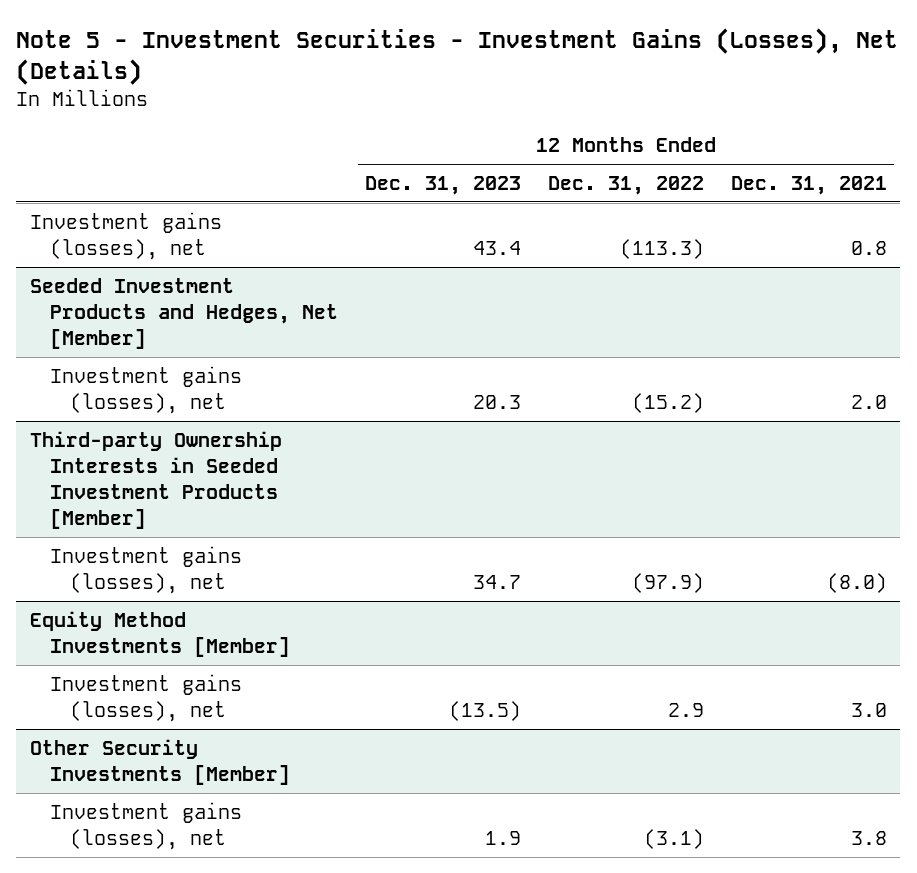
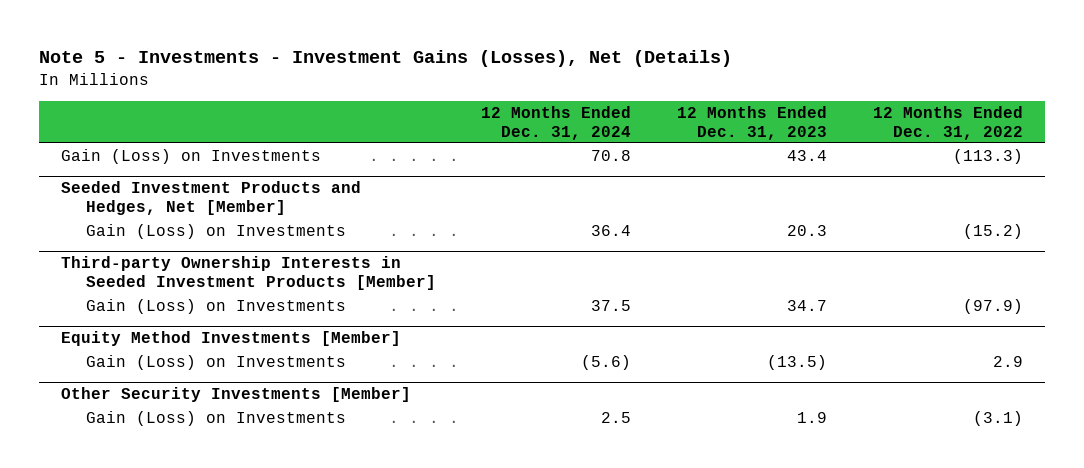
[16,27,899,86] Note 5 - Investment Securities - Investment Gains (Losses), Net (Details) -> [38,50,732,68] Note 5 - Investments - Investment Gains (Losses), Net (Details)
[730,175,887,195] Dec. 31, 2021 -> none
none -> [481,105,632,140] 12 Months Ended Dec. 31, 2024
[29,211,222,260] Investment gains (losses), net -> [61,148,322,164] Gain (Loss) on Investments
[50,365,243,414] Investment gains (losses), net -> [85,223,346,239] Gain (Loss) on Investments
[50,545,243,594] Investment gains (losses), net -> [85,298,346,314] Gain (Loss) on Investments
[50,673,243,722] Investment gains (losses), net -> [85,354,346,370] Gain (Loss) on Investments
[50,801,243,850] Investment gains (losses), net -> [85,410,346,426] Gain (Loss) on Investments

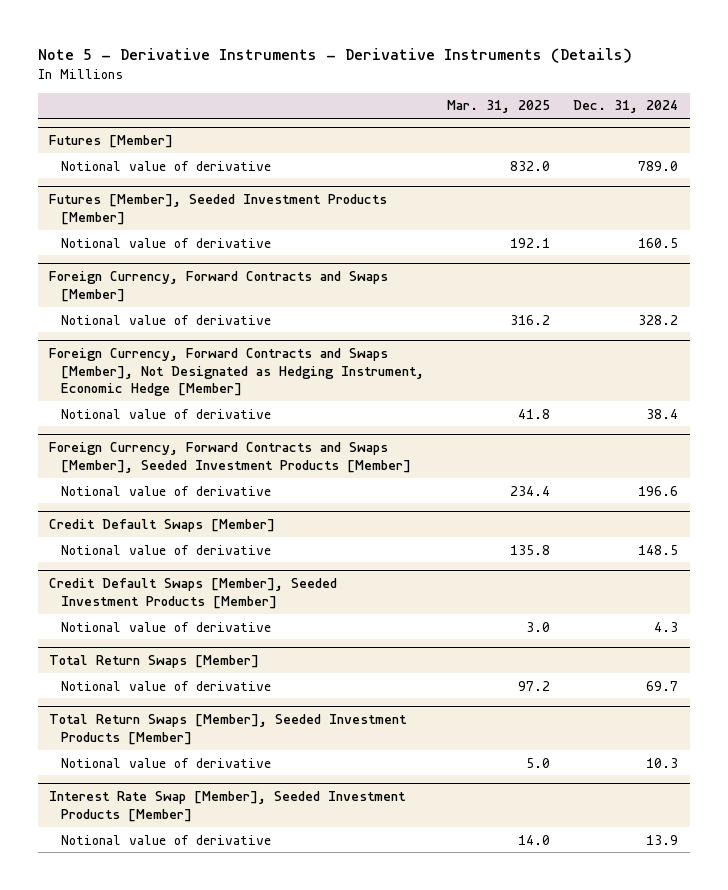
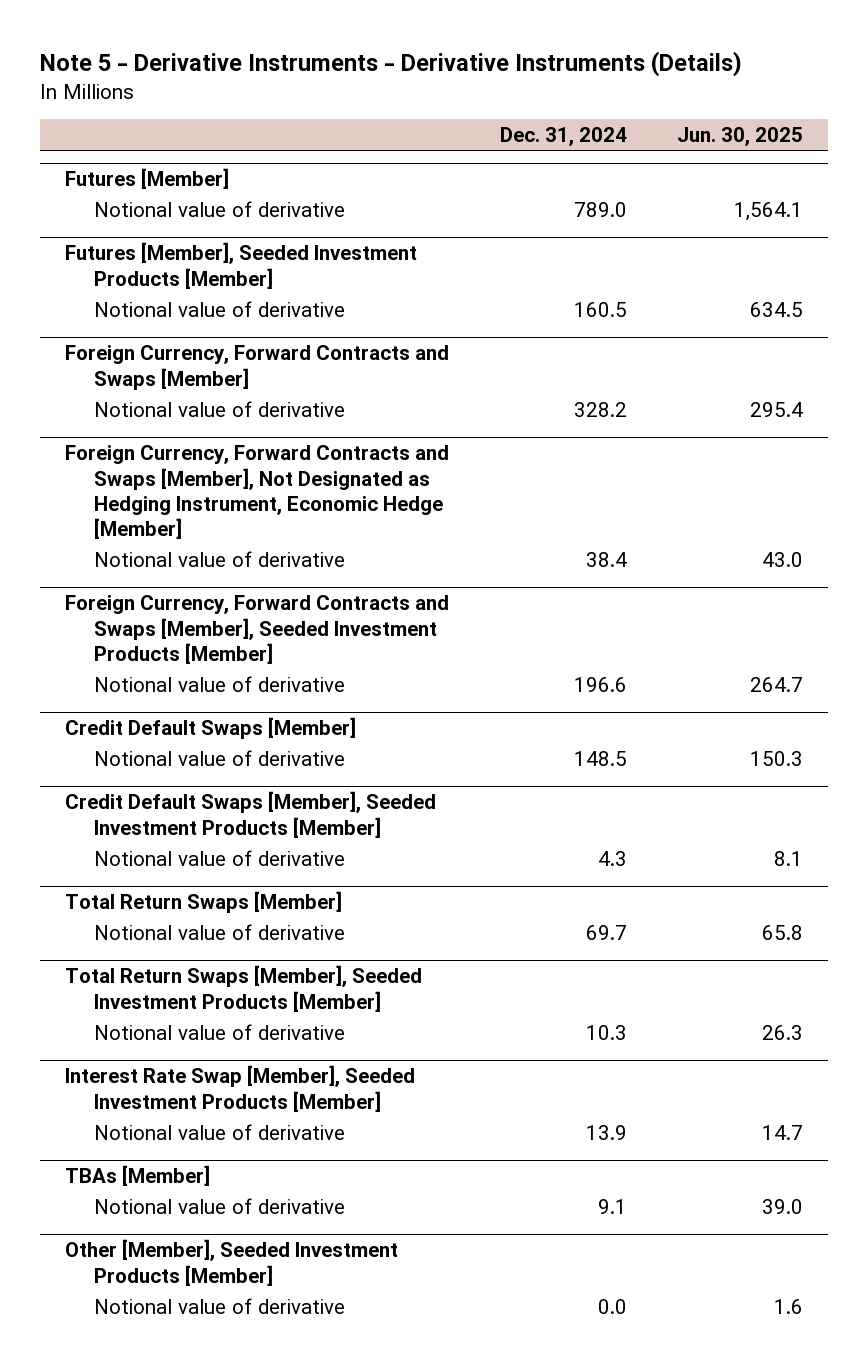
[447,100,551,114] Mar. 31, 2025 -> none
none -> [677,127,804,147] Jun. 30, 2025
none -> [64,1165,210,1187] TBAs [Member]
none -> [93,1197,345,1214] Notional value of derivative
none -> [64,1239,398,1286] Other [Member], Seeded Investment Products [Member]
none -> [93,1297,345,1314] Notional value of derivative

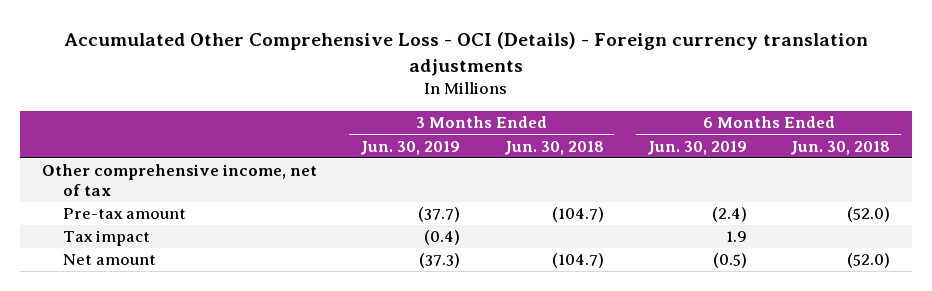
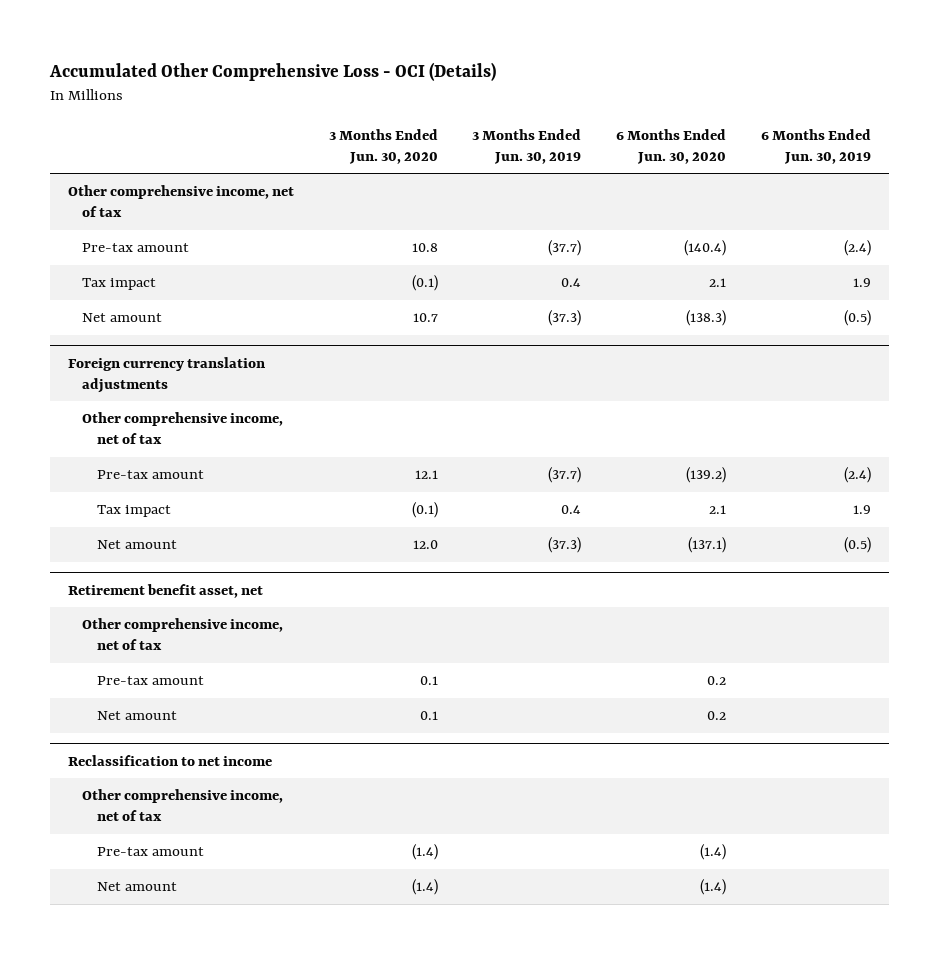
[64,32,869,76] Accumulated Other Comprehensive Loss - OCI (Details) - Foreign currency translation adjustments -> [49,62,497,82] Accumulated Other Comprehensive Loss - OCI (Details)
[503,140,604,155] Jun. 30, 2018 -> none
[790,140,891,155] Jun. 30, 2018 -> none
none -> [328,128,438,164] 3 Months Ended Jun. 30, 2020
none -> [616,128,727,164] 6 Months Ended Jun. 30, 2020
[424,230,461,246] (0.4) -> [561,278,582,288] 0.4
none -> [67,356,265,394] Foreign currency translation adjustments
none -> [82,412,284,445] Other comprehensive income, net of tax
none -> [96,470,204,480] Pre-tax amount
none -> [96,505,171,518] Tax impact
none -> [96,540,177,550] Net amount
none -> [67,583,263,598] Retirement benefit asset, net
none -> [82,618,284,651] Other comprehensive income, net of tax
none -> [96,676,204,686] Pre-tax amount
none -> [96,711,177,721] Net amount
none -> [67,754,272,766] Reclassification to net income
none -> [82,789,284,822] Other comprehensive income, net of tax
none -> [96,847,204,857] Pre-tax amount
none -> [96,882,177,892] Net amount

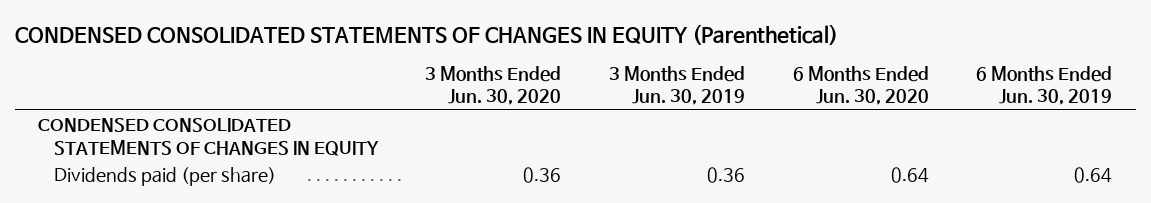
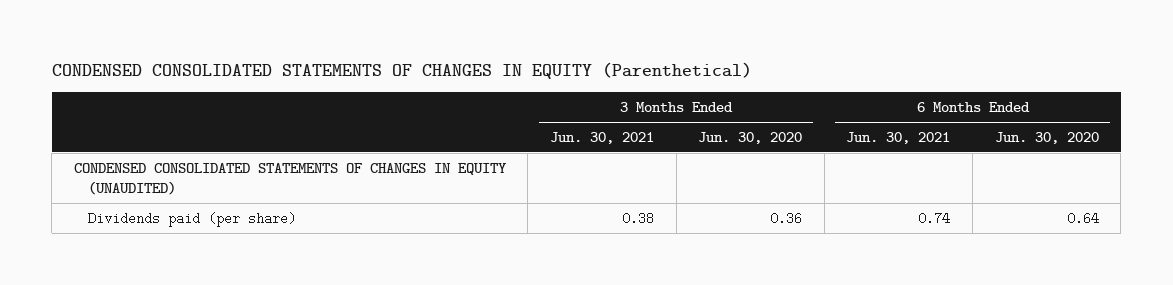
[609,65,746,106] 3 Months Ended Jun. 30, 2019 -> none
[976,65,1113,106] 6 Months Ended Jun. 30, 2019 -> none
none -> [550,131,655,144] Jun. 30, 2021
none -> [846,131,951,144] Jun. 30, 2021
[38,118,379,156] CONDENSED CONSOLIDATED STATEMENTS OF CHANGES IN EQUITY -> [73,162,507,195] CONDENSED CONSOLIDATED STATEMENTS OF CHANGES IN EQUITY (UNAUDITED)

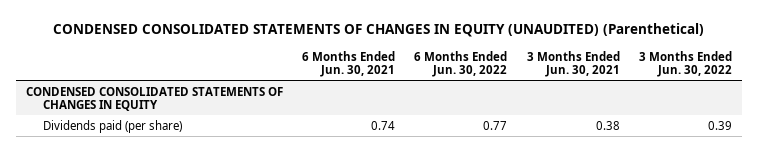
[51,62,752,80] CONDENSED CONSOLIDATED STATEMENTS OF CHANGES IN EQUITY (Parenthetical) -> [52,23,704,38] CONDENSED CONSOLIDATED STATEMENTS OF CHANGES IN EQUITY (UNAUDITED) (Parenthetical)
[698,131,803,144] Jun. 30, 2020 -> none
[994,131,1099,144] Jun. 30, 2020 -> none
none -> [414,50,508,78] 6 Months Ended Jun. 30, 2022
none -> [639,50,733,78] 3 Months Ended Jun. 30, 2022
[73,162,507,195] CONDENSED CONSOLIDATED STATEMENTS OF CHANGES IN EQUITY (UNAUDITED) -> [25,86,283,112] CONDENSED CONSOLIDATED STATEMENTS OF CHANGES IN EQUITY

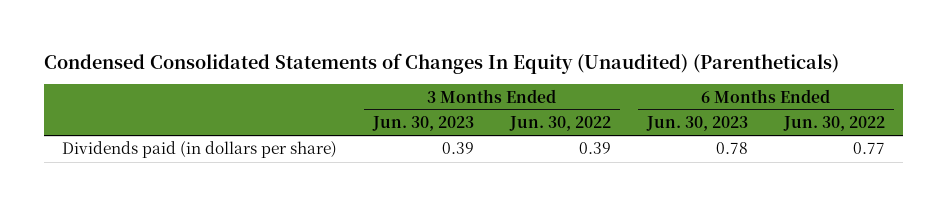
[52,23,704,38] CONDENSED CONSOLIDATED STATEMENTS OF CHANGES IN EQUITY (UNAUDITED) (Parenthetical) -> [44,52,840,74] Condensed Consolidated Statements of Changes In Equity (Unaudited) (Parentheticals)
[302,50,396,78] 6 Months Ended Jun. 30, 2021 -> none
[526,50,620,78] 3 Months Ended Jun. 30, 2021 -> none
none -> [372,116,475,132] Jun. 30, 2023
none -> [646,116,749,132] Jun. 30, 2023
[25,86,283,112] CONDENSED CONSOLIDATED STATEMENTS OF CHANGES IN EQUITY -> none
[43,119,183,133] Dividends paid (per share) -> [62,141,338,159] Dividends paid (in dollars per share)

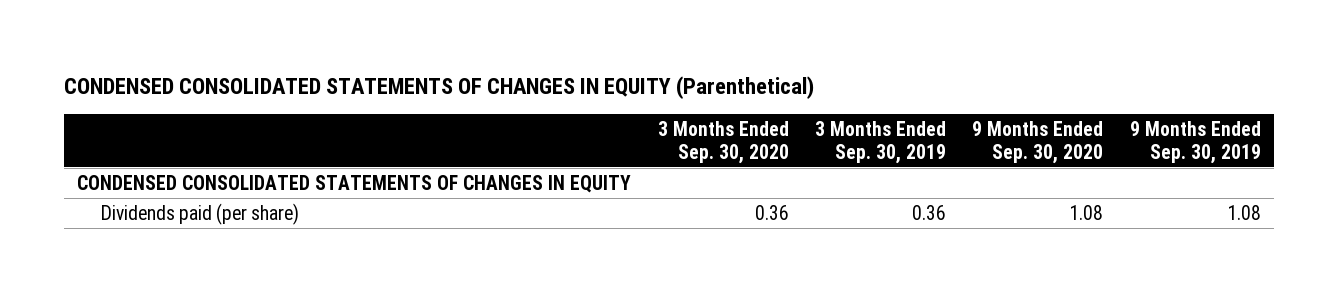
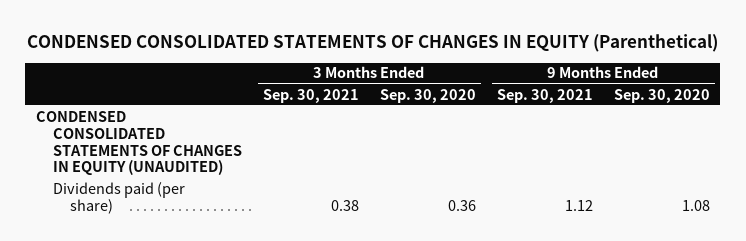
[814,120,946,164] 3 Months Ended Sep. 30, 2019 -> none
[1129,120,1261,164] 9 Months Ended Sep. 30, 2019 -> none
none -> [262,88,359,103] Sep. 30, 2021
none -> [496,88,593,103] Sep. 30, 2021
[77,174,632,193] CONDENSED CONSOLIDATED STATEMENTS OF CHANGES IN EQUITY -> [35,110,242,176] CONDENSED CONSOLIDATED STATEMENTS OF CHANGES IN EQUITY (UNAUDITED)

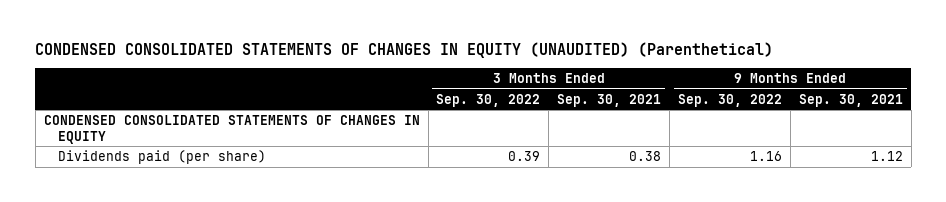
[26,34,718,53] CONDENSED CONSOLIDATED STATEMENTS OF CHANGES IN EQUITY (Parenthetical) -> [35,42,774,59] CONDENSED CONSOLIDATED STATEMENTS OF CHANGES IN EQUITY (UNAUDITED) (Parenthetical)
[379,88,476,103] Sep. 30, 2020 -> none
[613,88,710,103] Sep. 30, 2020 -> none
none -> [436,93,541,107] Sep. 30, 2022
none -> [677,93,782,107] Sep. 30, 2022
[35,110,242,176] CONDENSED CONSOLIDATED STATEMENTS OF CHANGES IN EQUITY (UNAUDITED) -> [43,114,420,144] CONDENSED CONSOLIDATED STATEMENTS OF CHANGES IN EQUITY

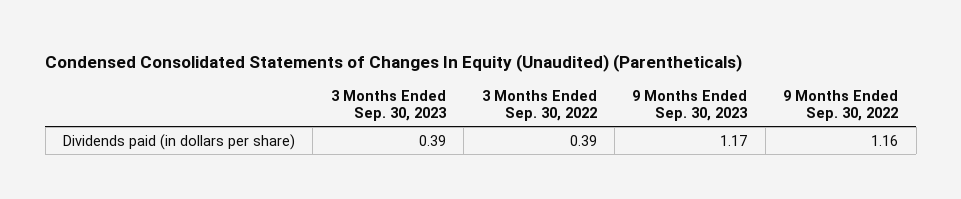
[35,42,774,59] CONDENSED CONSOLIDATED STATEMENTS OF CHANGES IN EQUITY (UNAUDITED) (Parenthetical) -> [45,53,743,72] Condensed Consolidated Statements of Changes In Equity (Unaudited) (Parentheticals)
[557,93,662,107] Sep. 30, 2021 -> none
[798,93,903,107] Sep. 30, 2021 -> none
none -> [330,90,447,122] 3 Months Ended Sep. 30, 2023
none -> [632,90,749,122] 9 Months Ended Sep. 30, 2023
[43,114,420,144] CONDENSED CONSOLIDATED STATEMENTS OF CHANGES IN EQUITY -> none
[57,149,266,164] Dividends paid (per share) -> [62,133,295,150] Dividends paid (in dollars per share)

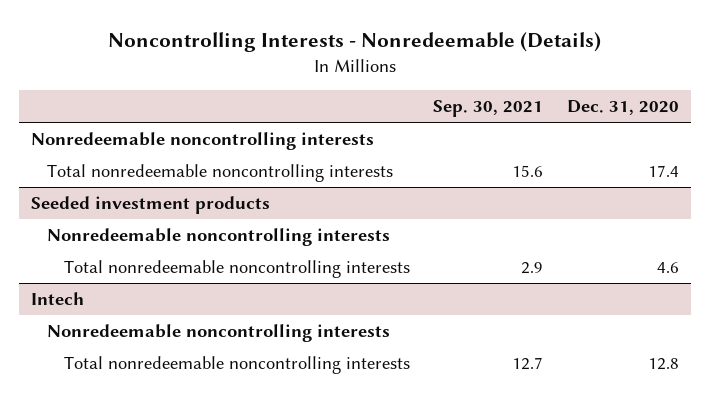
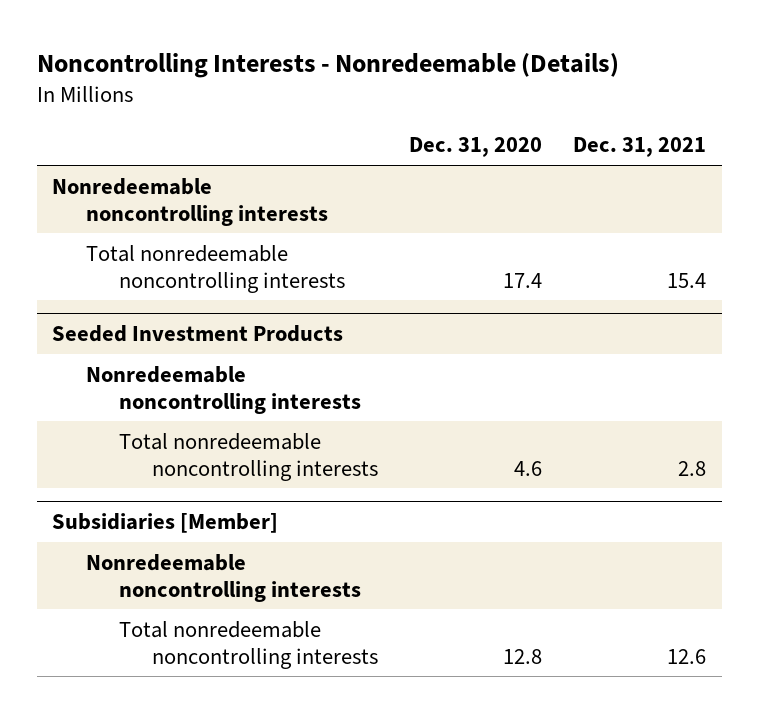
[433,100,544,118] Sep. 30, 2021 -> none
none -> [573,137,707,158] Dec. 31, 2021
[30,195,270,214] Seeded investment products -> [52,325,344,343] Seeded Investment Products
[30,291,84,305] Intech -> [52,513,279,534] Subsidiaries [Member]

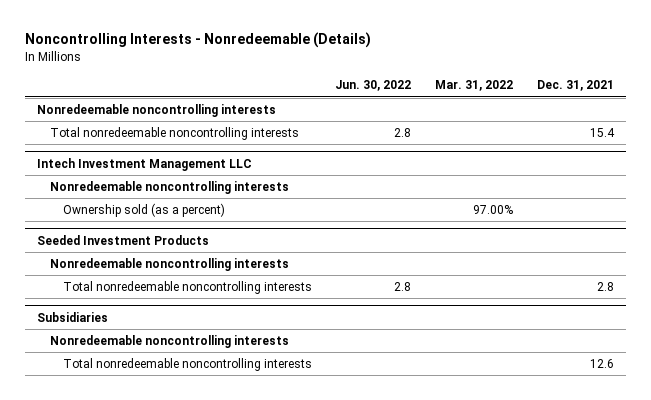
[409,137,543,158] Dec. 31, 2020 -> none
none -> [335,80,412,92] Jun. 30, 2022
none -> [434,80,513,92] Mar. 31, 2022
none -> [37,157,253,171] Intech Investment Management LLC
none -> [49,181,289,195] Nonredeemable noncontrolling interests
none -> [62,203,225,218] Ownership sold (as a percent)
[52,513,279,534] Subsidiaries [Member] -> [37,311,109,322] Subsidiaries

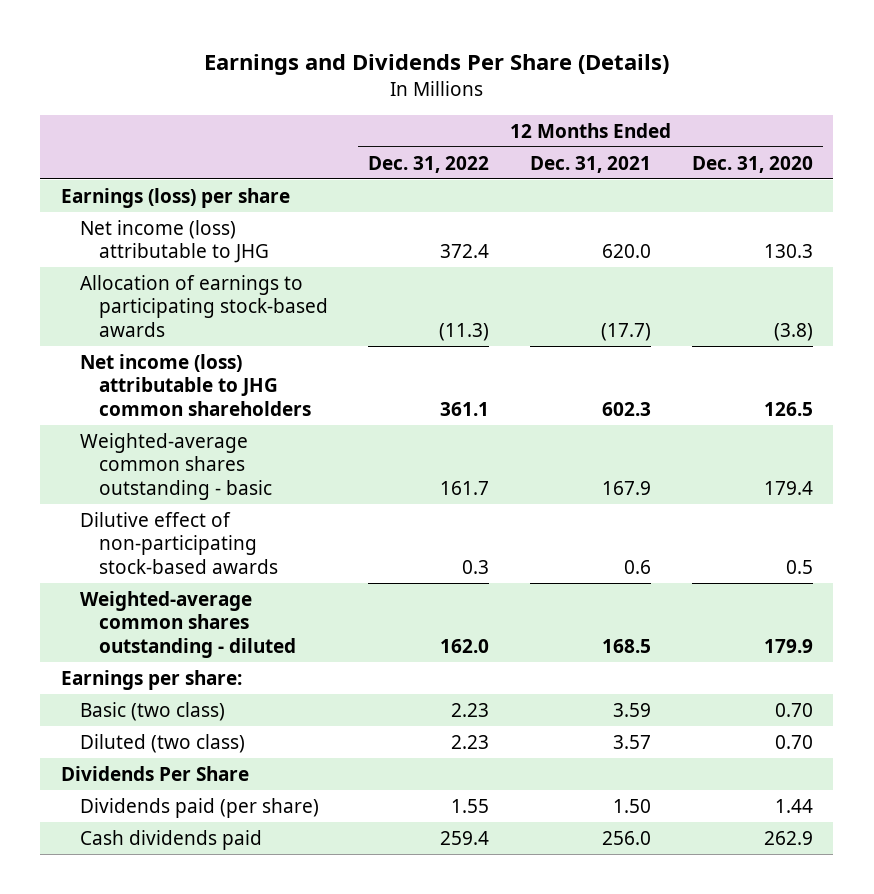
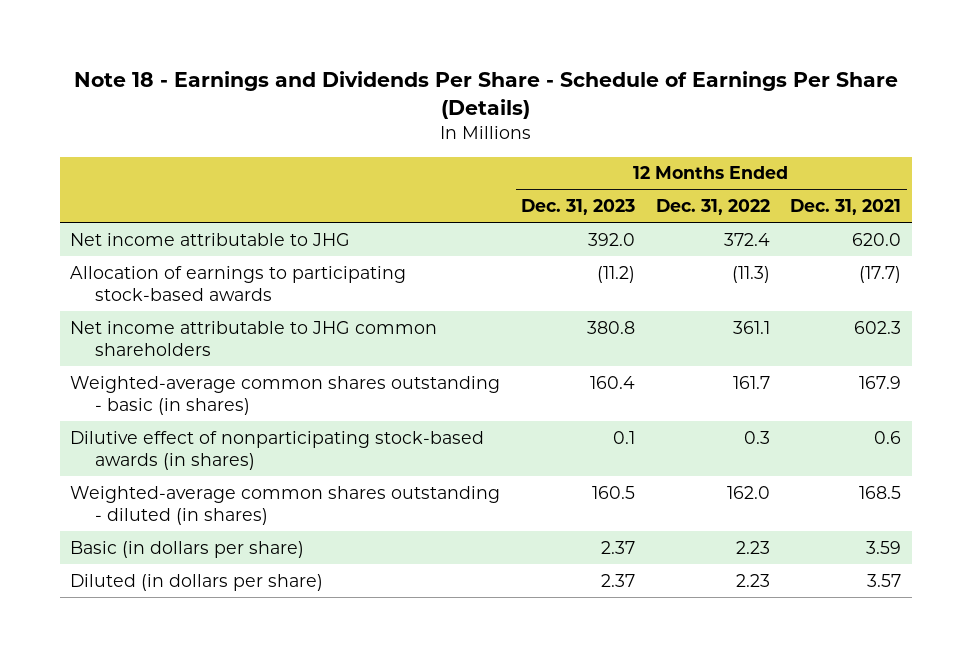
[203,54,669,76] Earnings and Dividends Per Share (Details) -> [73,71,898,119] Note 18 - Earnings and Dividends Per Share - Schedule of Earnings Per Share (Details)
[691,155,813,173] Dec. 31, 2020 -> none
none -> [520,198,635,215] Dec. 31, 2023
[60,187,290,208] Earnings (loss) per share -> none
[79,219,269,264] Net income (loss) attributable to JHG -> [70,232,351,246] Net income attributable to JHG
[60,669,242,690] Earnings per share: -> none
[60,765,249,781] Dividends Per Share -> none
[79,797,319,818] Dividends paid (per share) -> none
[79,829,262,850] Cash dividends paid -> none
[79,353,311,416] Net income (loss) attributable to JHG common shareholders -> [70,320,438,357] Net income attributable to JHG common shareholders
[79,432,272,500] Weighted-average common shares outstanding - basic -> [70,375,501,416] Weighted-average common shares outstanding - basic (in shares)
[79,511,278,574] Dilutive effect of non-participating stock-based awards -> [70,430,485,471] Dilutive effect of nonparticipating stock-based awards (in shares)
[79,590,296,658] Weighted-average common shares outstanding - diluted -> [70,485,501,526] Weighted-average common shares outstanding - diluted (in shares)
[79,701,225,721] Basic (two class) -> [70,540,305,558] Basic (in dollars per share)
[79,733,245,753] Diluted (two class) -> [70,573,324,591] Diluted (in dollars per share)

